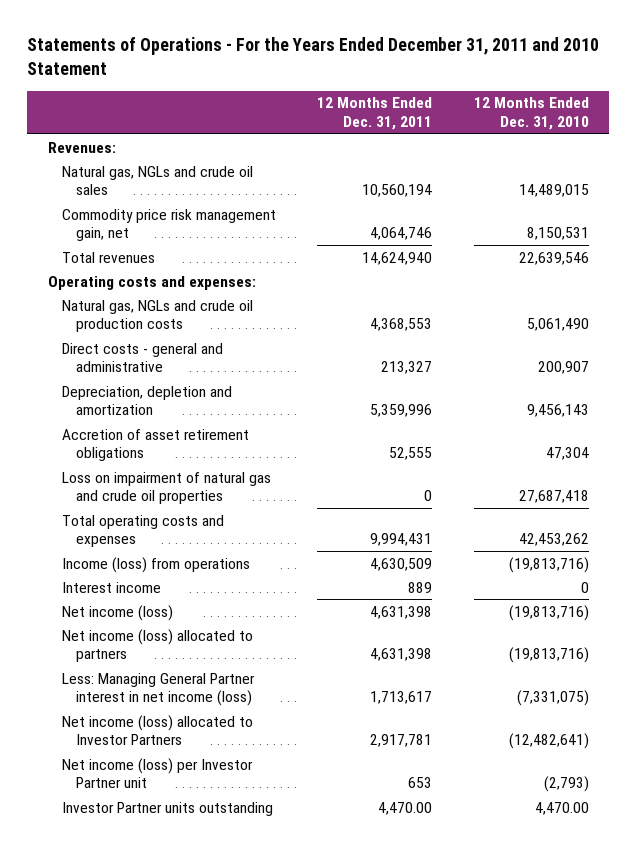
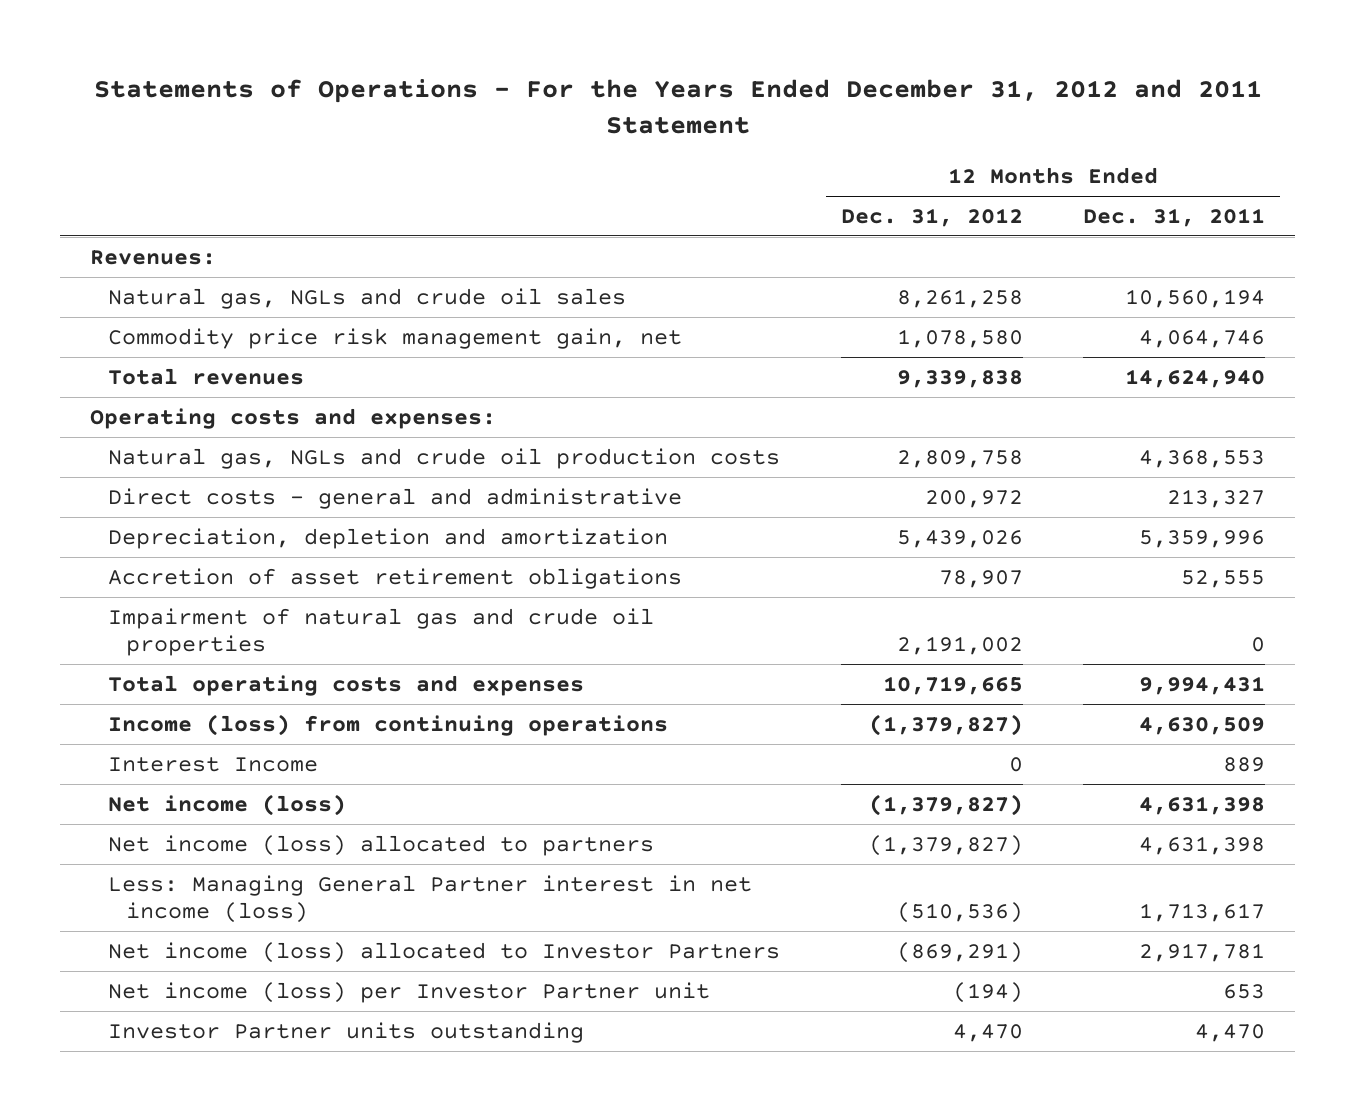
[27,37,600,76] Statements of Operations - For the Years Ended December 31, 2011 and 2010 Statement -> [93,78,1262,135] Statements of Operations - For the Years Ended December 31, 2012 and 2011 Statement
[473,97,589,131] 12 Months Ended Dec. 31, 2010 -> none
none -> [840,207,1023,227] Dec. 31, 2012
[61,471,271,505] Loss on impairment of natural gas and crude oil properties -> [108,607,655,657] Impairment of natural gas and crude oil properties
[61,556,250,573] Income (loss) from operations -> [108,713,669,736] Income (loss) from continuing operations
[61,581,161,593] Interest income -> [108,756,319,772] Interest Income
[378,801,433,815] 4,470.00 -> [1194,1023,1265,1042] 4,470

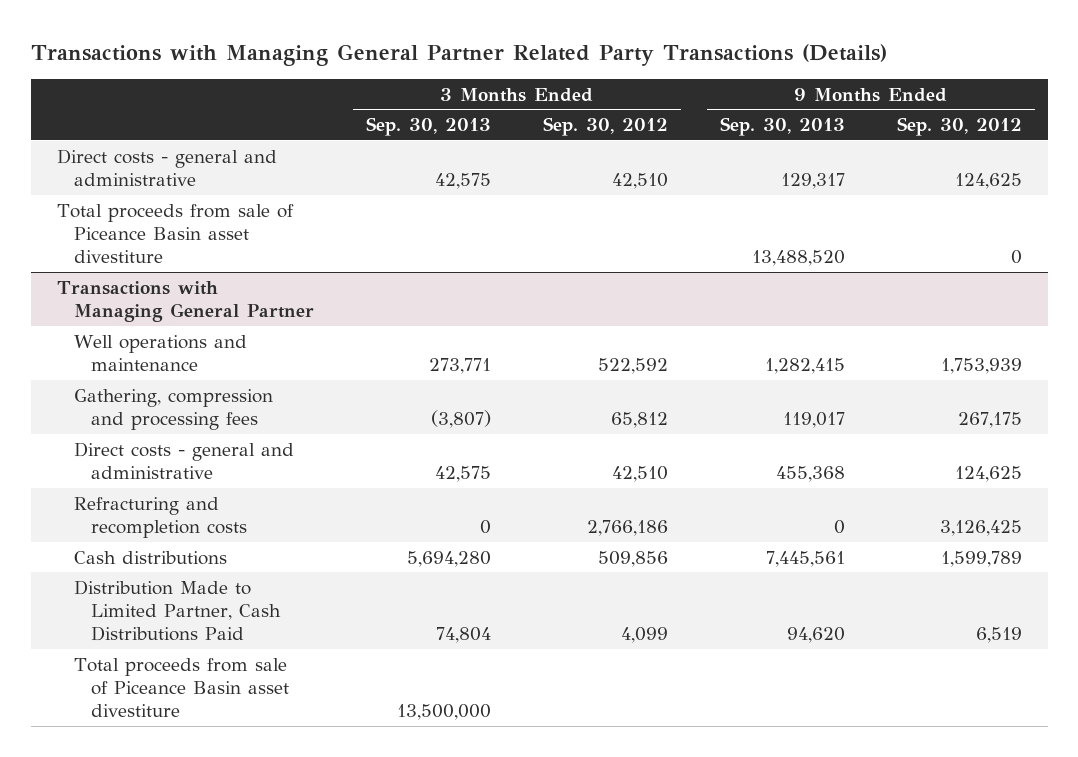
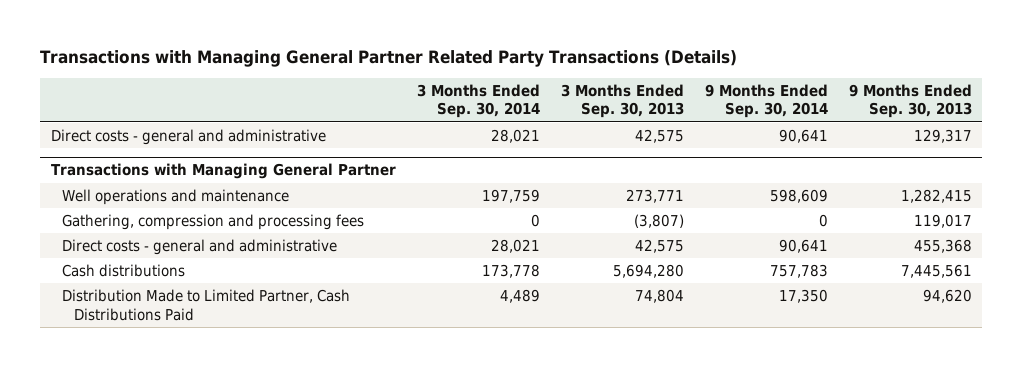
[542,117,668,137] Sep. 30, 2012 -> none
[896,117,1022,137] Sep. 30, 2012 -> none
none -> [416,83,540,119] 3 Months Ended Sep. 30, 2014
none -> [704,83,828,119] 9 Months Ended Sep. 30, 2014
[56,203,294,264] Total proceeds from sale of Piceance Basin asset divestiture -> none
[73,496,247,538] Refracturing and recompletion costs -> none
[73,657,289,718] Total proceeds from sale of Piceance Basin asset divestiture -> none

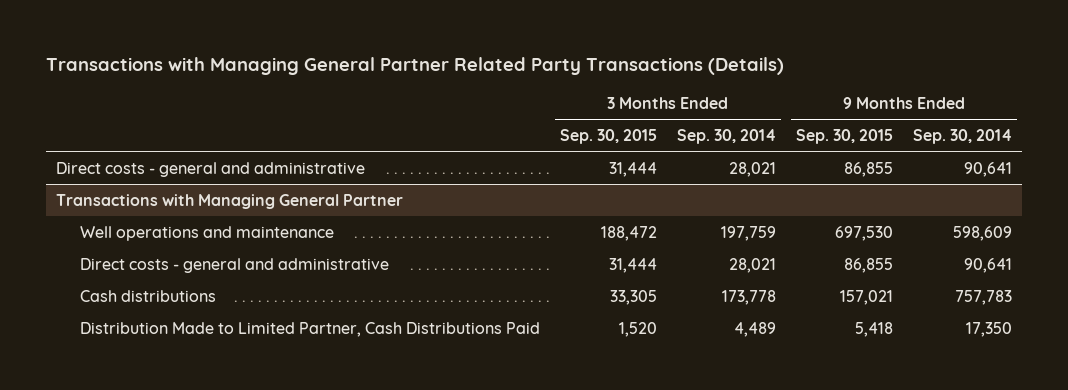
[560,83,684,119] 3 Months Ended Sep. 30, 2013 -> none
[848,83,972,119] 9 Months Ended Sep. 30, 2013 -> none
none -> [560,128,658,144] Sep. 30, 2015
none -> [796,128,894,144] Sep. 30, 2015
[62,214,365,231] Gathering, compression and processing fees -> none

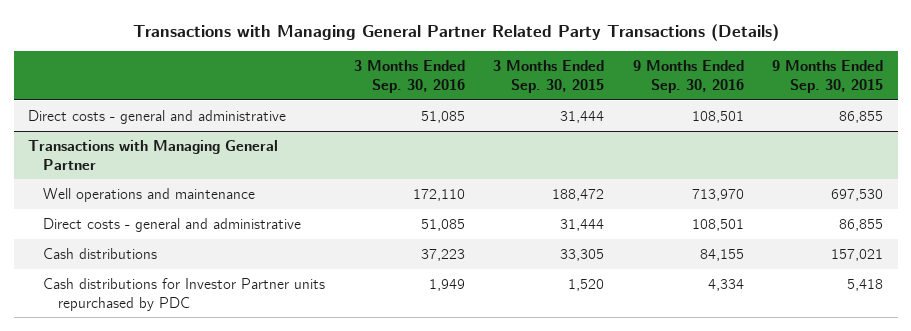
[677,128,777,144] Sep. 30, 2014 -> none
[913,128,1013,144] Sep. 30, 2014 -> none
none -> [353,60,465,93] 3 Months Ended Sep. 30, 2016
none -> [632,60,744,93] 9 Months Ended Sep. 30, 2016
[80,321,541,337] Distribution Made to Limited Partner, Cash Distributions Paid -> [43,278,326,311] Cash distributions for Investor Partner units repurchased by PDC

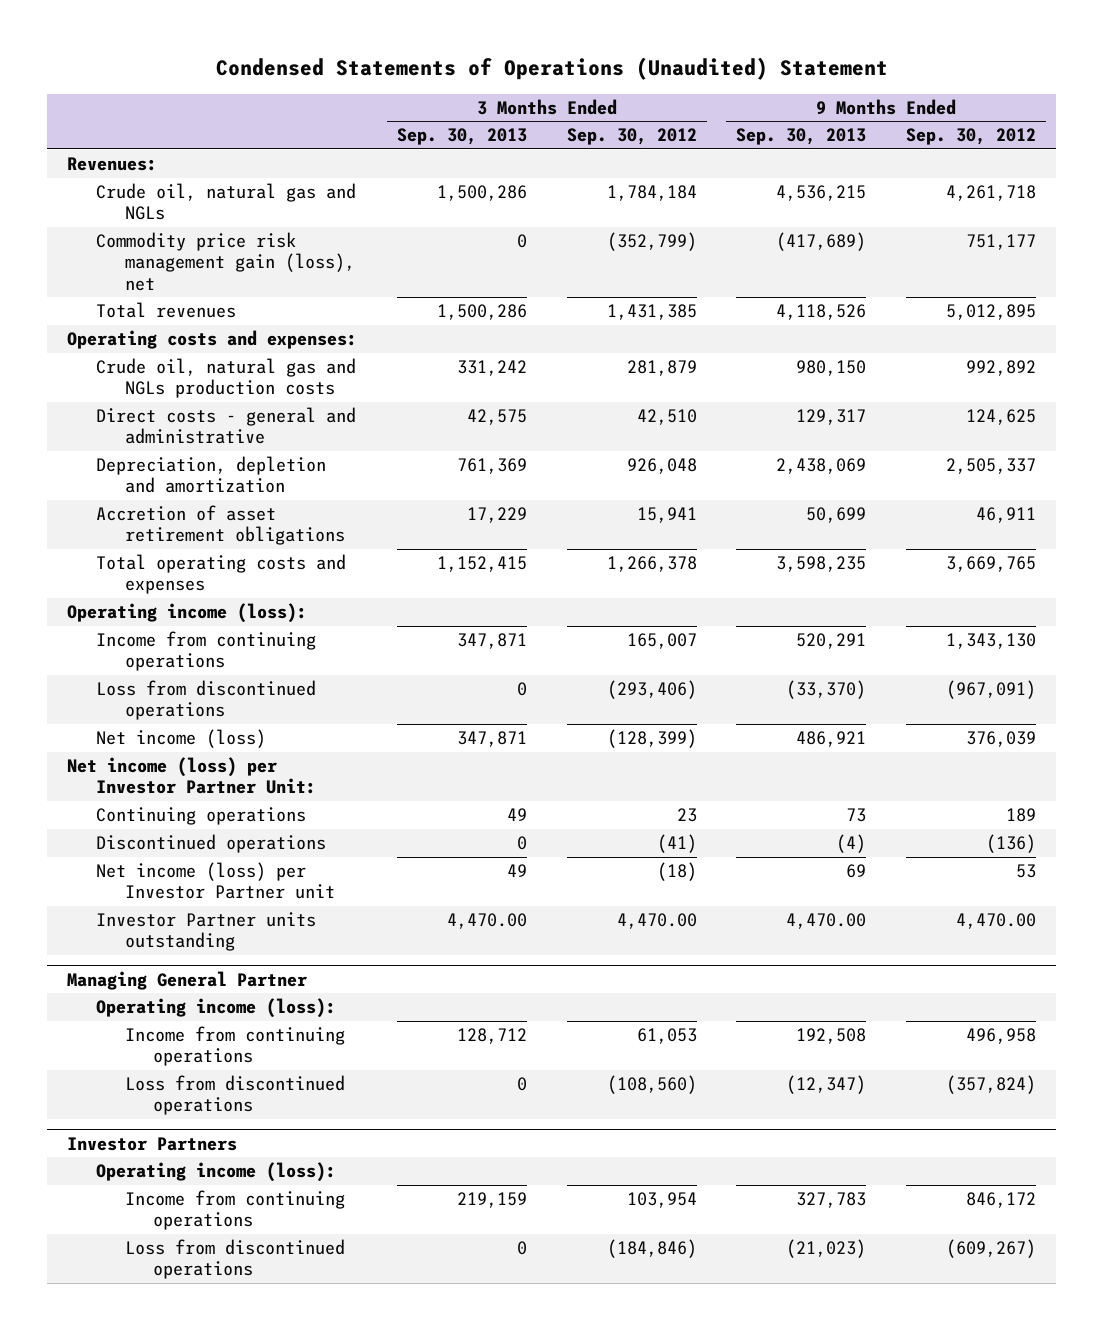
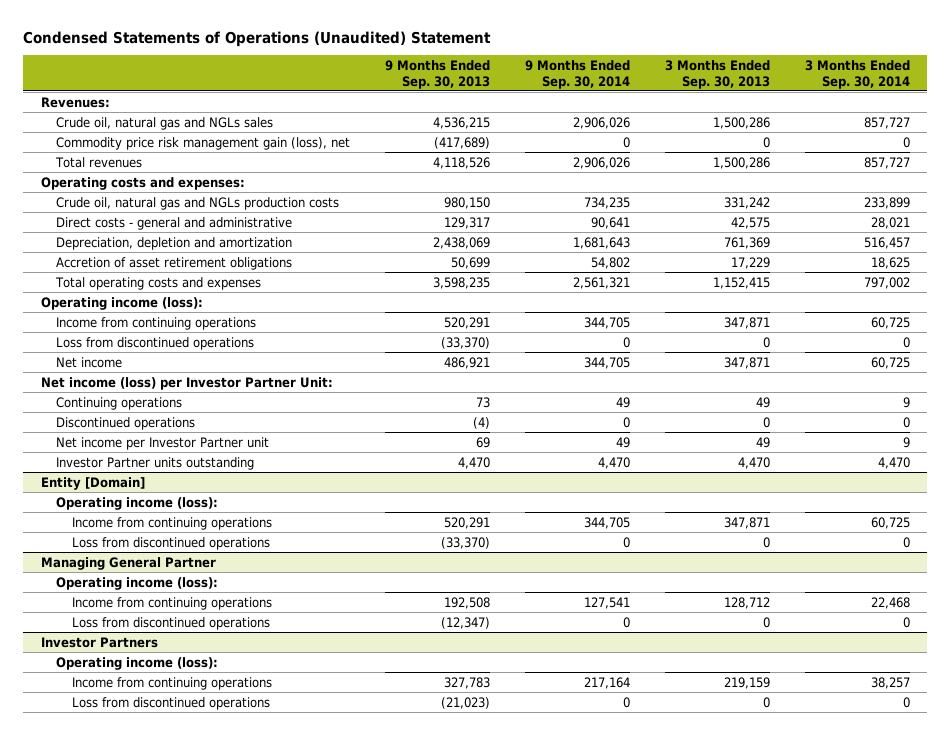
[566,128,697,146] Sep. 30, 2012 -> none
[906,128,1037,146] Sep. 30, 2012 -> none
none -> [524,60,630,89] 9 Months Ended Sep. 30, 2014
none -> [804,60,910,89] 3 Months Ended Sep. 30, 2014
[95,183,356,221] Crude oil, natural gas and NGLs -> [56,116,274,130] Crude oil, natural gas and NGLs sales
[95,729,266,749] Net income (loss) -> [56,356,123,368] Net income
[95,862,335,900] Net income (loss) per Investor Partner unit -> [56,436,270,450] Net income per Investor Partner unit
[446,913,527,930] 4,470.00 -> [737,456,770,469] 4,470
[786,913,867,930] 4,470.00 -> [458,456,491,469] 4,470
none -> [40,476,145,490] Entity [Domain]
none -> [56,496,219,510] Operating income (loss):
none -> [71,516,272,530] Income from continuing operations
none -> [71,536,270,550] Loss from discontinued operations

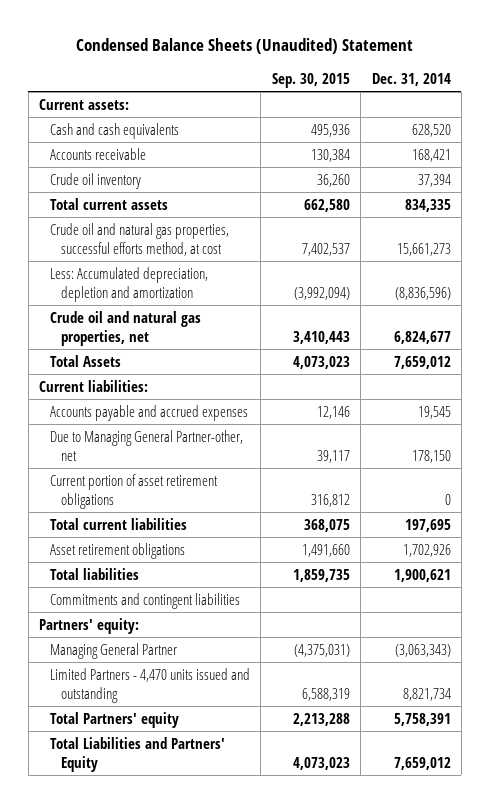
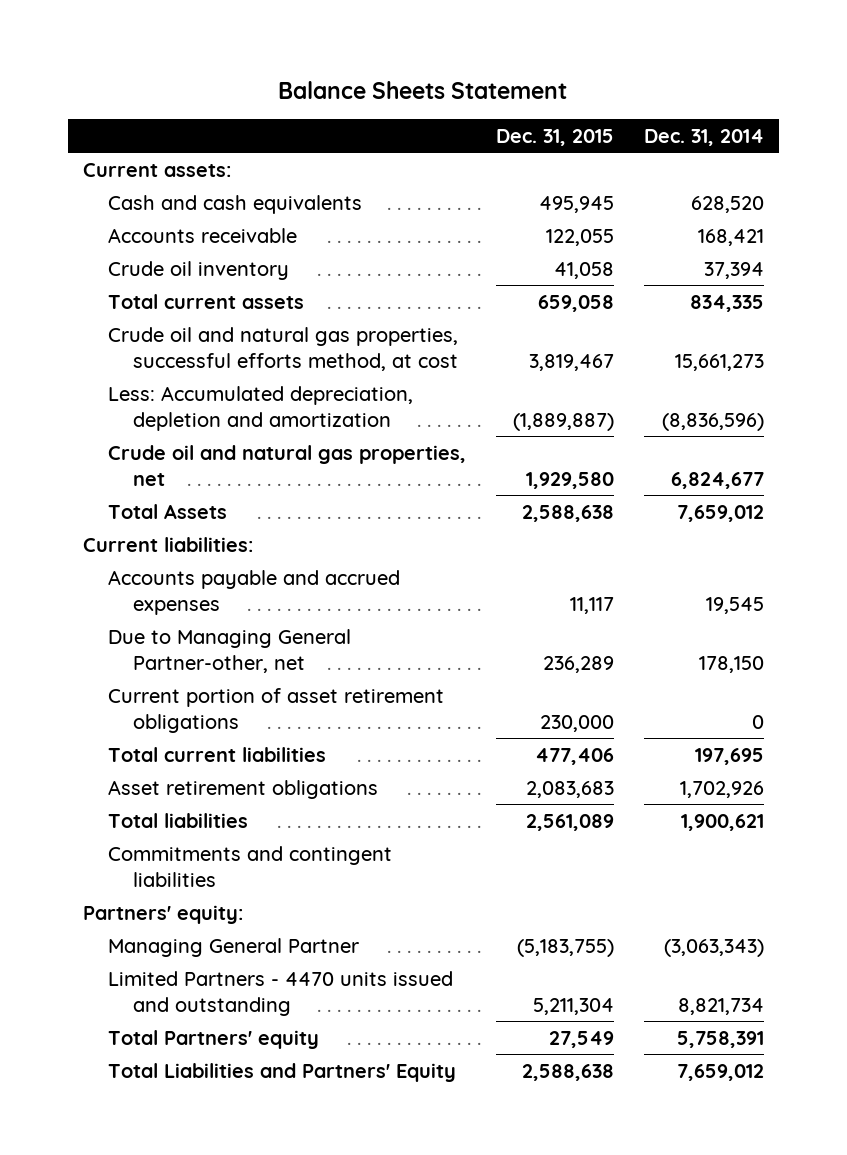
[75,38,413,55] Condensed Balance Sheets (Unaudited) Statement -> [278,80,568,99] Balance Sheets Statement
[271,72,350,88] Sep. 30, 2015 -> none
none -> [496,128,615,146] Dec. 31, 2015
[49,667,250,703] Limited Partners - 4,470 units issued and outstanding -> [107,970,453,1016] Limited Partners - 4470 units issued and outstanding

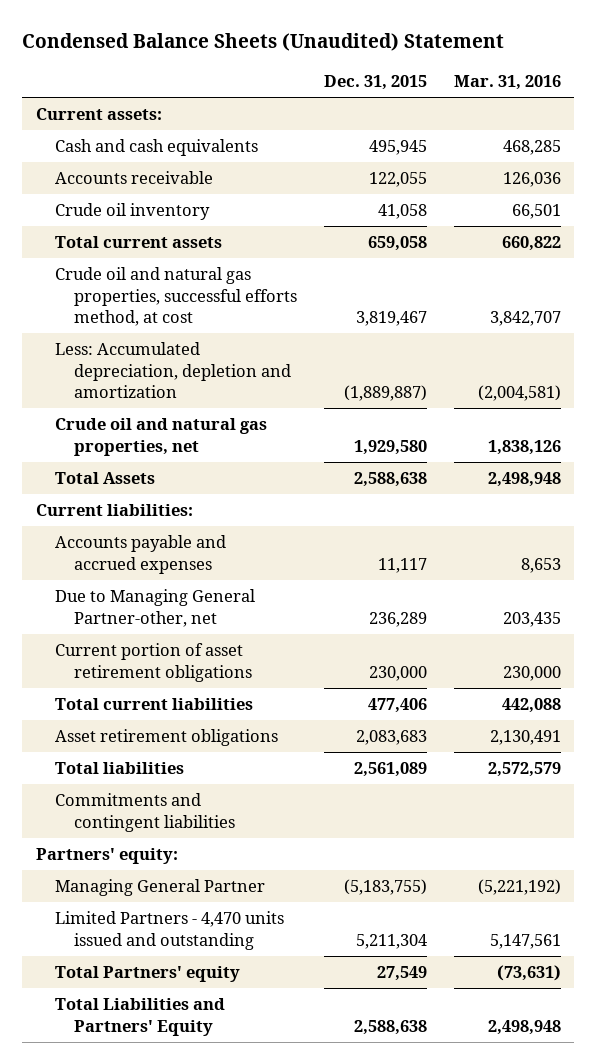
[278,80,568,99] Balance Sheets Statement -> [22,33,505,52] Condensed Balance Sheets (Unaudited) Statement
[644,128,765,146] Dec. 31, 2014 -> none
none -> [453,75,561,91] Mar. 31, 2016
[107,970,453,1016] Limited Partners - 4470 units issued and outstanding -> [55,911,285,950] Limited Partners - 4,470 units issued and outstanding

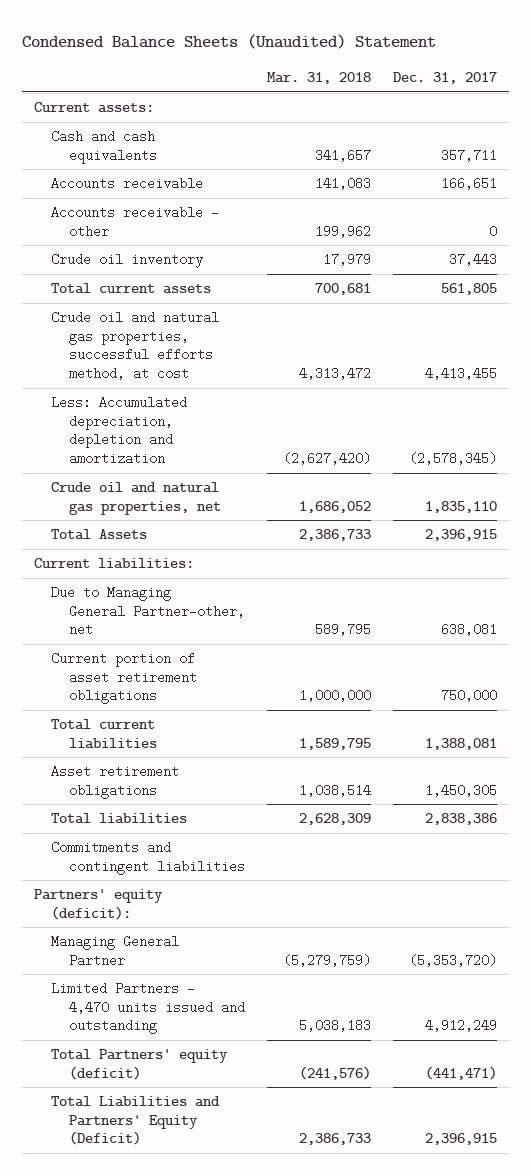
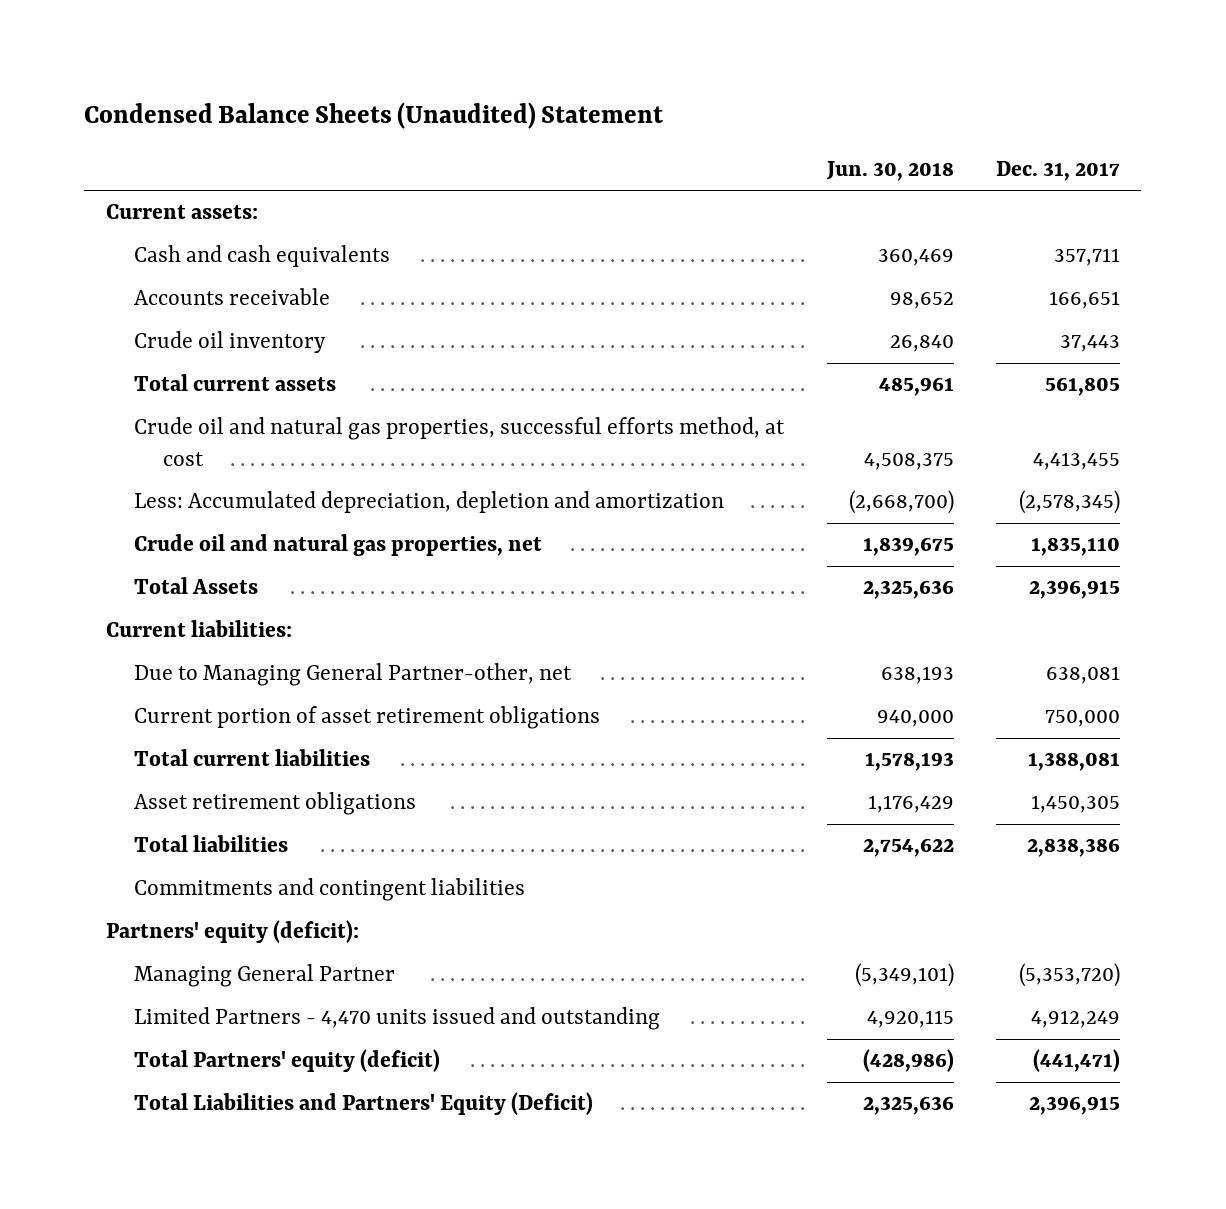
[267,72,372,85] Mar. 31, 2018 -> none
none -> [825,160,954,181] Jun. 30, 2018
[51,206,220,238] Accounts receivable - other -> none

